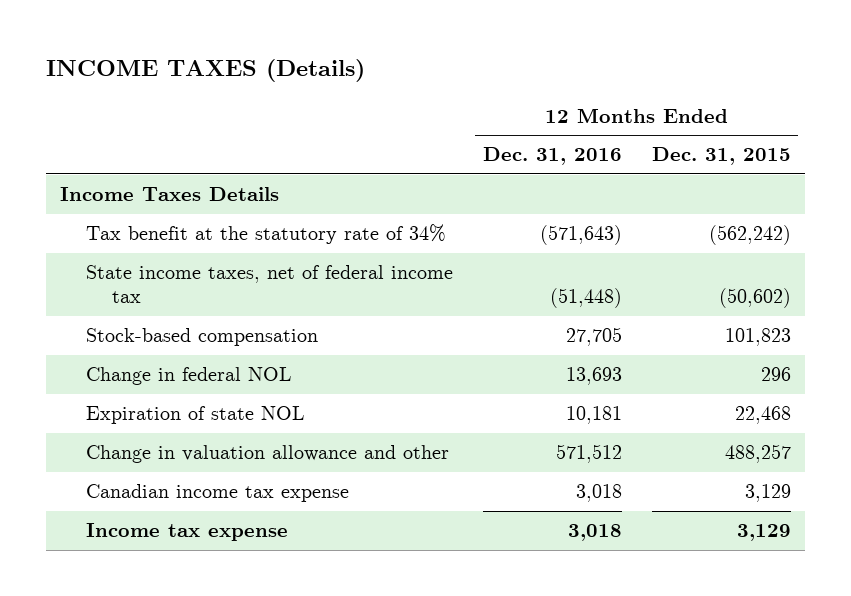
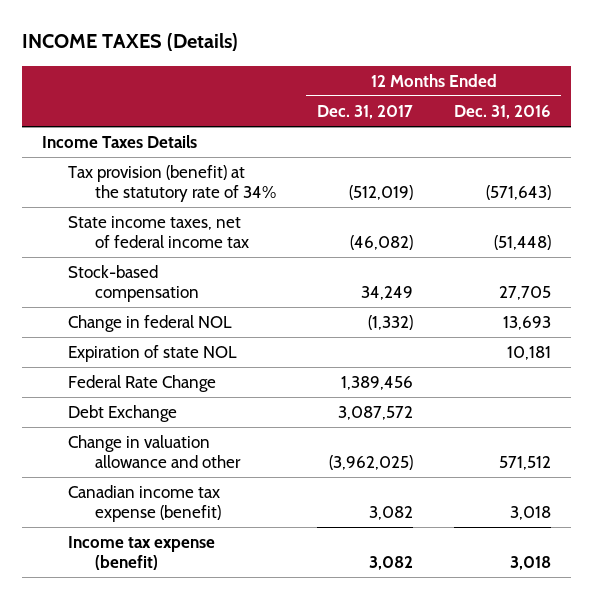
[651,147,791,166] Dec. 31, 2015 -> none
none -> [316,105,413,120] Dec. 31, 2017
[86,224,447,245] Tax benefit at the statutory rate of 34% -> [68,165,276,203] Tax provision (benefit) at the statutory rate of 34%
none -> [68,375,217,393] Federal Rate Change
none -> [68,405,178,423] Debt Exchange
[86,484,350,503] Canadian income tax expense -> [68,485,221,523] Canadian income tax expense (benefit)
[86,523,289,542] Income tax expense -> [68,536,216,571] Income tax expense (benefit)

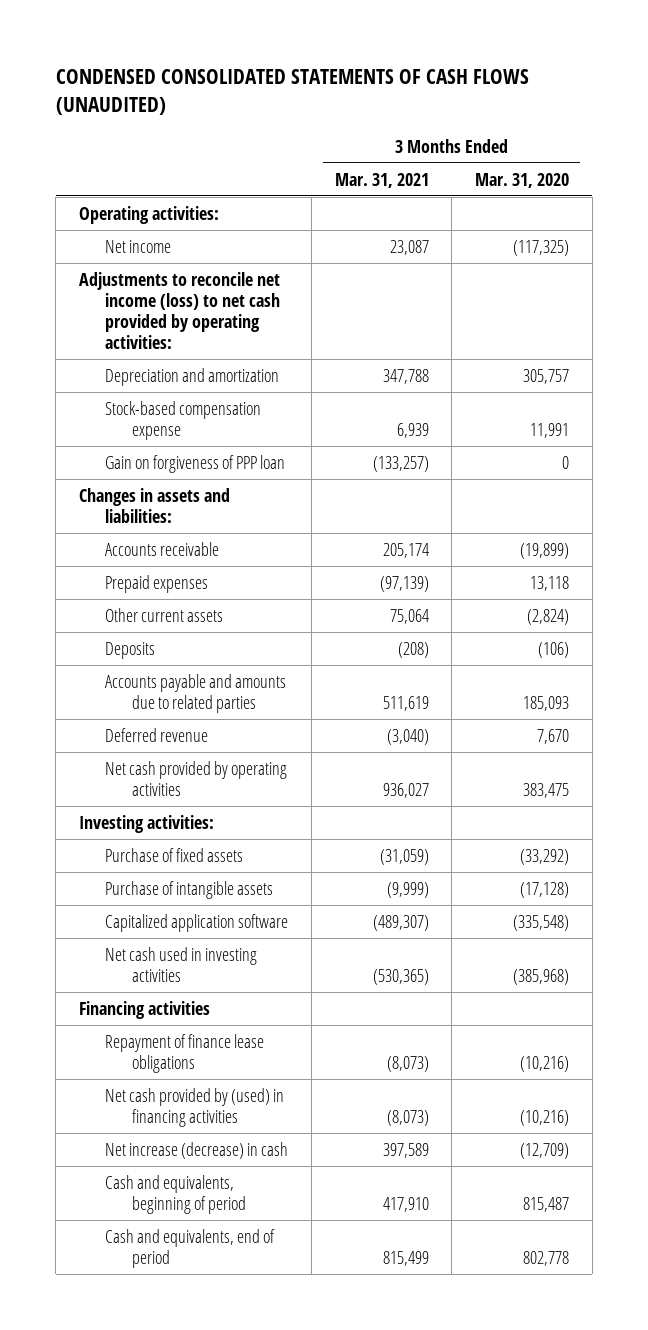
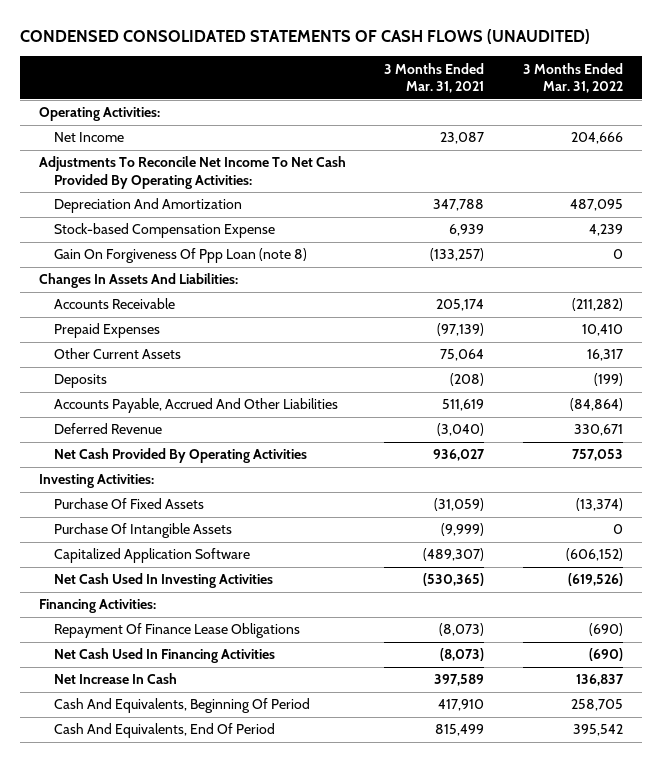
[474,172,569,188] Mar. 31, 2020 -> none
none -> [522,62,623,94] 3 Months Ended Mar. 31, 2022
[78,205,219,224] Operating activities: -> [39,107,161,122] Operating Activities:
[105,239,172,253] Net income -> [54,132,125,143] Net Income
[78,271,281,349] Adjustments to reconcile net income (loss) to net cash provided by operating activities: -> [39,156,347,189] Adjustments To Reconcile Net Income To Net Cash Provided By Operating Activities:
[105,367,280,386] Depreciation and amortization -> [54,198,243,214] Depreciation And Amortization
[105,400,262,440] Stock-based compensation expense -> [54,223,276,239] Stock-based Compensation Expense
[105,454,286,473] Gain on forgiveness of PPP loan -> [54,248,308,264] Gain On Forgiveness Of Ppp Loan (note 8)
[78,487,230,523] Changes in assets and liabilities: -> [39,273,239,289] Changes In Assets And Liabilities:
[105,541,220,556] Accounts receivable -> [54,298,176,310] Accounts Receivable
[105,574,209,593] Prepaid expenses -> [54,323,161,339] Prepaid Expenses
[105,607,224,622] Other current assets -> [54,348,182,360] Other Current Assets
[105,673,287,713] Accounts payable and amounts due to related parties -> [54,398,339,414] Accounts Payable, Accrued And Other Liabilities
[105,727,209,742] Deferred revenue -> [54,423,163,435] Deferred Revenue
[105,760,288,796] Net cash provided by operating activities -> [54,448,308,464] Net Cash Provided By Operating Activities
[78,814,214,833] Investing activities: -> [39,474,155,489] Investing Activities:
[105,847,244,862] Purchase of fixed assets -> [54,498,205,510] Purchase Of Fixed Assets
[105,880,274,899] Purchase of intangible assets -> [54,523,233,539] Purchase Of Intangible Assets
[105,913,289,932] Capitalized application software -> [54,548,251,564] Capitalized Application Software
[105,946,258,982] Net cash used in investing activities -> [54,573,274,589] Net Cash Used In Investing Activities
[78,1000,210,1019] Financing activities -> [39,599,157,614] Financing Activities:
[105,1033,265,1073] Repayment of finance lease obligations -> [54,623,301,639] Repayment Of Finance Lease Obligations
[105,1087,285,1127] Net cash provided by (used) in financing activities -> [54,648,276,664] Net Cash Used In Financing Activities
[105,1141,289,1159] Net increase (decrease) in cash -> [54,673,178,685] Net Increase In Cash
[105,1174,247,1214] Cash and equivalents, beginning of period -> [54,698,311,714] Cash And Equivalents, Beginning Of Period
[105,1228,276,1268] Cash and equivalents, end of period -> [54,723,276,739] Cash And Equivalents, End Of Period

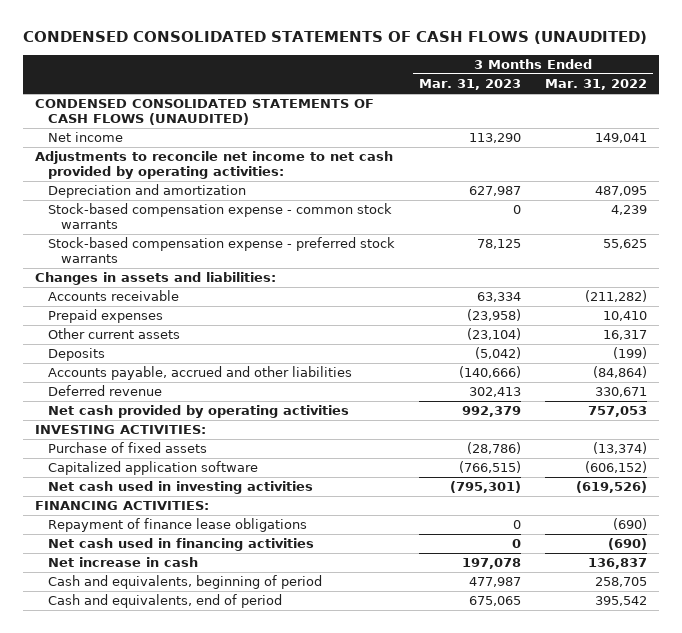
[384,62,485,94] 3 Months Ended Mar. 31, 2021 -> none
none -> [419,79,522,91] Mar. 31, 2023
[39,107,161,122] Operating Activities: -> none
[54,248,308,264] Gain On Forgiveness Of Ppp Loan (note 8) -> none
none -> [34,99,374,125] CONDENSED CONSOLIDATED STATEMENTS OF CASH FLOWS (UNAUDITED)
[54,132,125,143] Net Income -> [47,132,123,143] Net income
[570,132,623,145] 204,666 -> [595,133,648,144] 149,041
[39,156,347,189] Adjustments To Reconcile Net Income To Net Cash Provided By Operating Activities: -> [34,151,393,179] Adjustments to reconcile net income to net cash provided by operating activities:
[54,198,243,214] Depreciation And Amortization -> [47,184,246,199] Depreciation and amortization
[54,223,276,239] Stock-based Compensation Expense -> [47,203,392,229] Stock-based compensation expense - common stock warrants
none -> [47,237,395,263] Stock-based compensation expense - preferred stock warrants
[39,273,239,289] Changes In Assets And Liabilities: -> [34,272,276,286] Changes in assets and liabilities:
[54,298,176,310] Accounts Receivable -> [47,290,179,302] Accounts receivable
[54,323,161,339] Prepaid Expenses -> [47,309,163,324] Prepaid expenses
[54,348,182,360] Other Current Assets -> [47,328,180,340] Other current assets
[54,523,233,539] Purchase Of Intangible Assets -> none
[54,398,339,414] Accounts Payable, Accrued And Other Liabilities -> [47,366,352,381] Accounts payable, accrued and other liabilities
[54,423,163,435] Deferred Revenue -> [47,385,162,397] Deferred revenue
[54,448,308,464] Net Cash Provided By Operating Activities -> [47,405,349,419] Net cash provided by operating activities
[39,474,155,489] Investing Activities: -> [34,425,206,435] INVESTING ACTIVITIES:
[54,498,205,510] Purchase Of Fixed Assets -> [47,442,207,454] Purchase of fixed assets
[54,548,251,564] Capitalized Application Software -> [47,461,258,476] Capitalized application software
[54,573,274,589] Net Cash Used In Investing Activities -> [47,481,313,495] Net cash used in investing activities
[39,599,157,614] Financing Activities: -> [34,501,209,511] FINANCING ACTIVITIES:
[54,623,301,639] Repayment Of Finance Lease Obligations -> [47,518,307,533] Repayment of finance lease obligations
[54,648,276,664] Net Cash Used In Financing Activities -> [47,538,314,552] Net cash used in financing activities
[54,673,178,685] Net Increase In Cash -> [47,557,198,568] Net increase in cash
[54,698,311,714] Cash And Equivalents, Beginning Of Period -> [47,575,322,590] Cash and equivalents, beginning of period
[54,723,276,739] Cash And Equivalents, End Of Period -> [47,594,282,609] Cash and equivalents, end of period

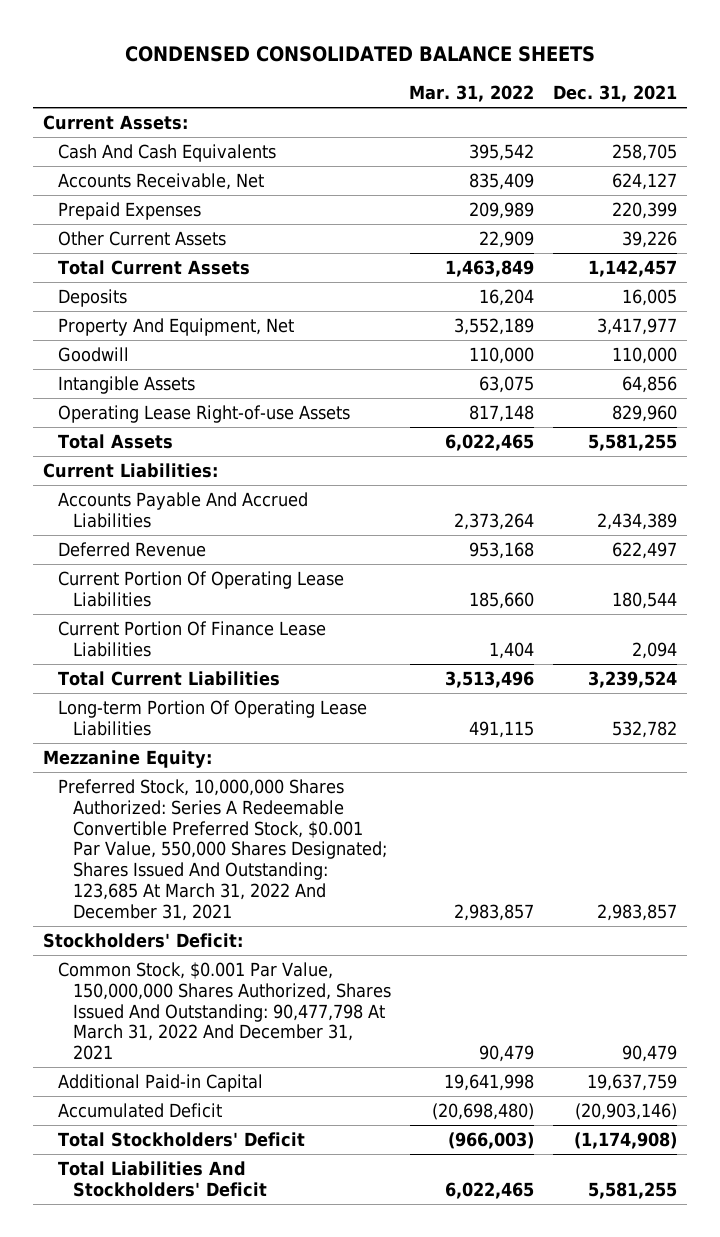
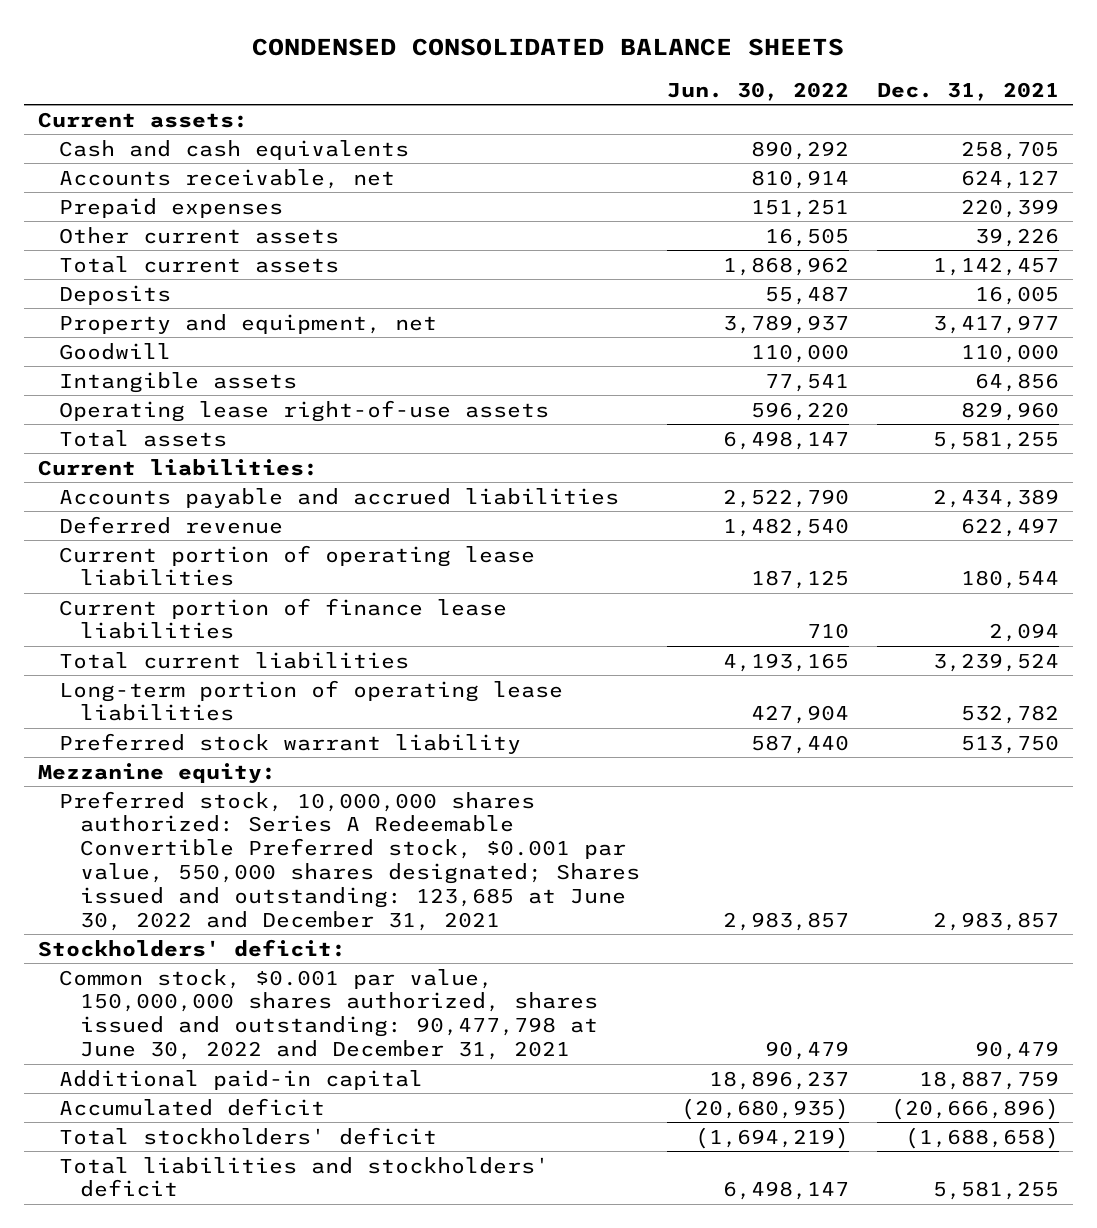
[409,84,535,102] Mar. 31, 2022 -> none
none -> [667,81,850,101] Jun. 30, 2022
[42,114,188,130] Current Assets: -> [38,111,249,128] Current assets:
[57,143,276,162] Cash And Cash Equivalents -> [58,139,409,160] Cash and cash equivalents
[57,172,264,190] Accounts Receivable, Net -> [58,168,395,189] Accounts receivable, net
[57,201,201,220] Prepaid Expenses -> [58,197,283,218] Prepaid expenses
[57,230,226,246] Other Current Assets -> [58,226,339,244] Other current assets
[57,259,250,275] Total Current Assets -> [58,255,339,273] Total current assets
[57,317,294,336] Property And Equipment, Net -> [58,313,437,334] Property and equipment, net
[57,375,195,394] Intangible Assets -> [58,371,297,393] Intangible assets
[57,404,350,423] Operating Lease Right-of-use Assets -> [58,399,549,422] Operating lease right-of-use assets
[57,433,173,449] Total Assets -> [58,429,227,447] Total assets
[42,462,218,478] Current Liabilities: -> [38,458,319,476] Current liabilities:
[57,491,308,528] Accounts Payable And Accrued Liabilities -> [58,487,619,508] Accounts payable and accrued liabilities
[57,541,206,557] Deferred Revenue -> [58,515,283,534] Deferred revenue
[57,570,344,607] Current Portion Of Operating Lease Liabilities -> [58,544,535,587] Current portion of operating lease liabilities
[57,620,326,657] Current Portion Of Finance Lease Liabilities -> [58,597,507,640] Current portion of finance lease liabilities
[57,670,280,686] Total Current Liabilities -> [58,651,409,669] Total current liabilities
[57,699,367,736] Long-term Portion Of Operating Lease Liabilities -> [58,679,563,722] Long-term portion of operating lease liabilities
none -> [58,732,521,754] Preferred stock warrant liability
[42,749,212,768] Mezzanine Equity: -> [38,762,277,784] Mezzanine equity:
[57,778,387,922] Preferred Stock, 10,000,000 Shares Authorized: Series A Redeemable Convertible Preferred Stock, $0.001 Par Value, 550,000 Shares Designated; Shares Issued And Outstanding: 123,685 At March 31, 2022 And December 31, 2021 -> [58,790,640,931] Preferred stock, 10,000,000 shares authorized: Series A Redeemable Convertible Preferred stock, $0.001 par value, 550,000 shares designated; Shares issued and outstanding: 123,685 at June 30, 2022 and December 31, 2021
[42,932,243,948] Stockholders' Deficit: -> [38,938,347,957] Stockholders' deficit:
[57,961,391,1061] Common Stock, $0.001 Par Value, 150,000,000 Shares Authorized, Shares Issued And Outstanding: 90,477,798 At March 31, 2022 And December 31, 2021 -> [58,968,598,1061] Common stock, $0.001 par value, 150,000,000 shares authorized, shares issued and outstanding: 90,477,798 at June 30, 2022 and December 31, 2021
[57,1073,263,1092] Additional Paid-in Capital -> [58,1069,423,1090] Additional paid-in capital
[587,1073,678,1091] 19,637,759 -> [918,1070,1059,1090] 18,887,759
[57,1102,222,1118] Accumulated Deficit -> [58,1097,325,1116] Accumulated deficit
[575,1102,678,1120] (20,903,146) -> [890,1097,1059,1120] (20,666,896)
[57,1131,305,1147] Total Stockholders' Deficit -> [58,1126,437,1145] Total stockholders' deficit
[574,1131,678,1149] (1,174,908) -> [904,1126,1059,1149] (1,688,658)
[57,1160,267,1197] Total Liabilities And Stockholders' Deficit -> [58,1156,549,1198] Total liabilities and stockholders' deficit

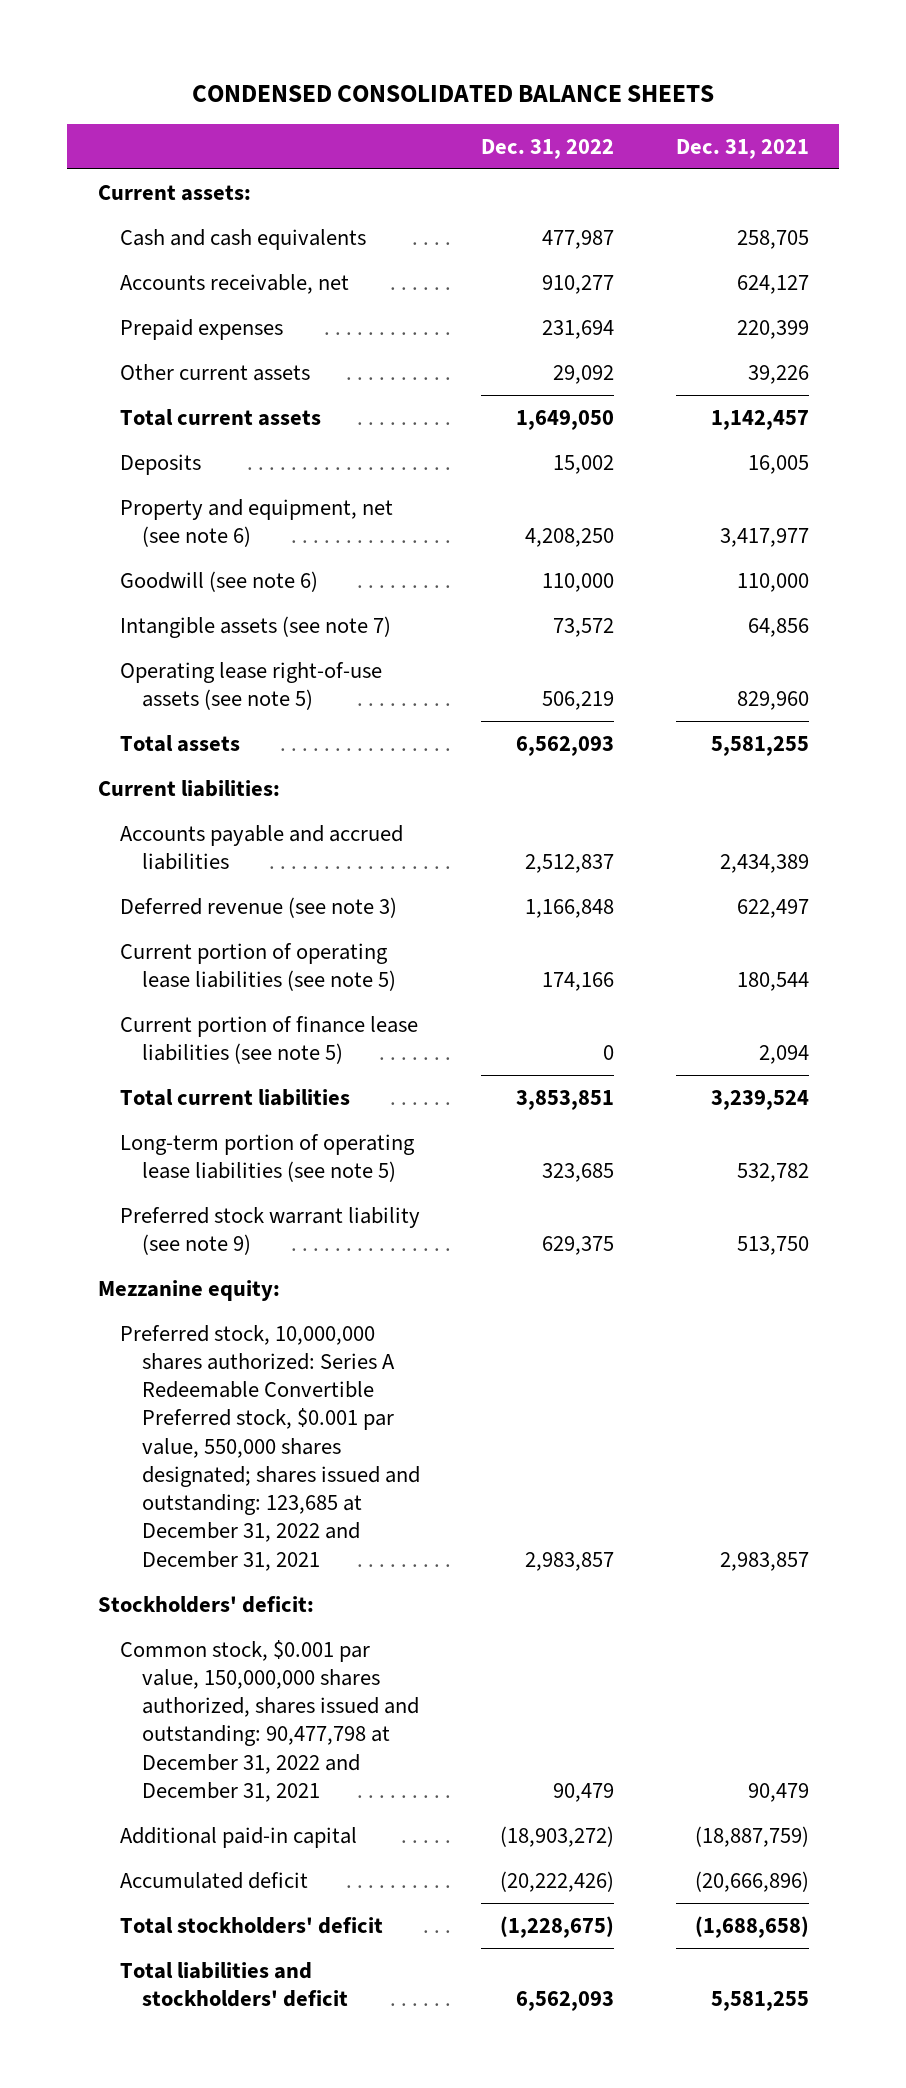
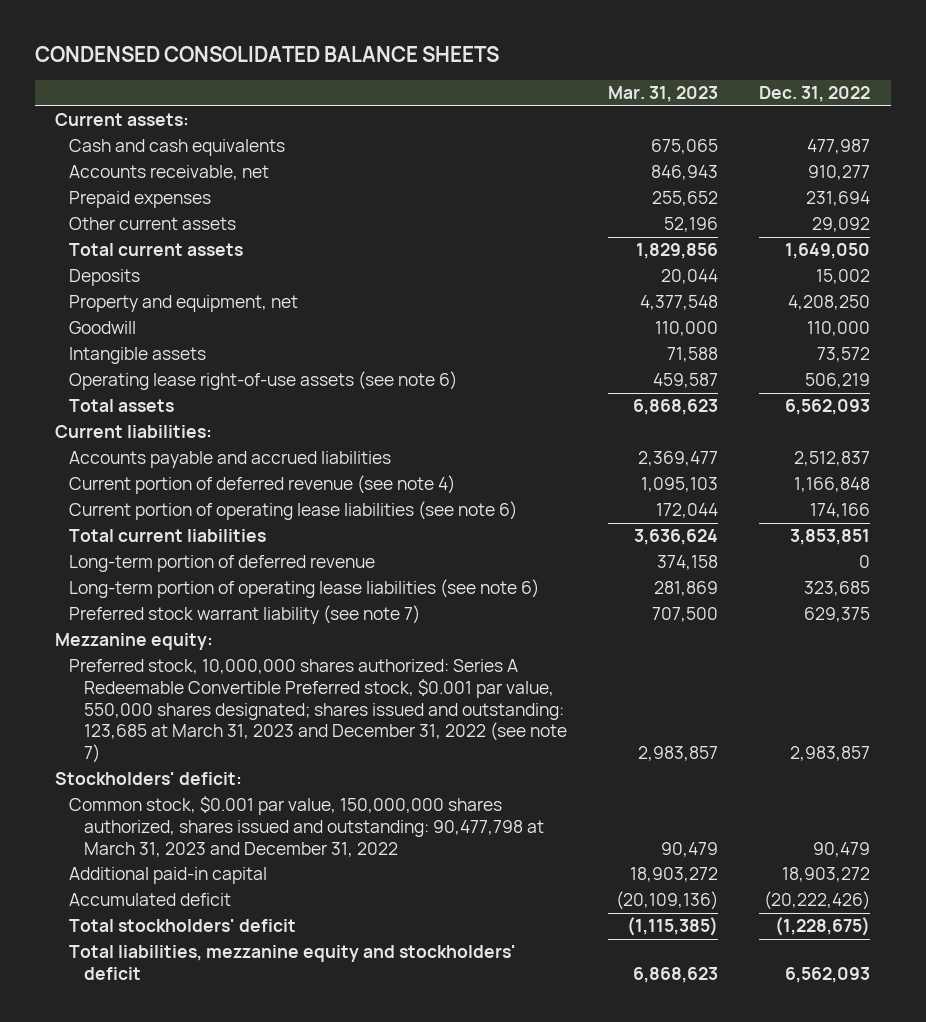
[675,138,809,159] Dec. 31, 2021 -> none
none -> [607,86,718,103] Mar. 31, 2023
[119,498,393,547] Property and equipment, net (see note 6) -> [69,295,299,313] Property and equipment, net
[119,570,318,592] Goodwill (see note 6) -> [69,321,137,335] Goodwill
[119,615,391,638] Intangible assets (see note 7) -> [69,347,207,365] Intangible assets
[119,661,382,710] Operating lease right-of-use assets (see note 5) -> [69,371,458,391] Operating lease right-of-use assets (see note 6)
[119,1015,418,1064] Current portion of finance lease liabilities (see note 5) -> none
[119,896,397,918] Deferred revenue (see note 3) -> [69,475,456,495] Current portion of deferred revenue (see note 4)
[119,942,396,991] Current portion of operating lease liabilities (see note 5) -> [69,501,518,521] Current portion of operating lease liabilities (see note 6)
none -> [69,555,376,573] Long-term portion of deferred revenue
[119,1133,415,1182] Long-term portion of operating lease liabilities (see note 5) -> [69,579,540,599] Long-term portion of operating lease liabilities (see note 6)
[119,1206,420,1255] Preferred stock warrant liability (see note 9) -> [69,605,421,625] Preferred stock warrant liability (see note 7)
[119,1324,420,1571] Preferred stock, 10,000,000 shares authorized: Series A Redeemable Convertible Preferred stock, $0.001 par value, 550,000 shares designated; shares issued and outstanding: 123,685 at December 31, 2022 and December 31, 2021 -> [69,659,567,763] Preferred stock, 10,000,000 shares authorized: Series A Redeemable Convertible Preferred stock, $0.001 par value, 550,000 shares designated; shares issued and outstanding: 123,685 at March 31, 2023 and December 31, 2022 (see note 7)
[119,1639,419,1802] Common stock, $0.001 par value, 150,000,000 shares authorized, shares issued and outstanding: 90,477,798 at December 31, 2022 and December 31, 2021 -> [69,796,544,857] Common stock, $0.001 par value, 150,000,000 shares authorized, shares issued and outstanding: 90,477,798 at March 31, 2023 and December 31, 2022
[500,1825,615,1847] (18,903,272) -> [782,867,871,883] 18,903,272
[119,1961,348,2007] Total liabilities and stockholders' deficit -> [69,945,517,981] Total liabilities, mezzanine equity and stockholders' deficit

